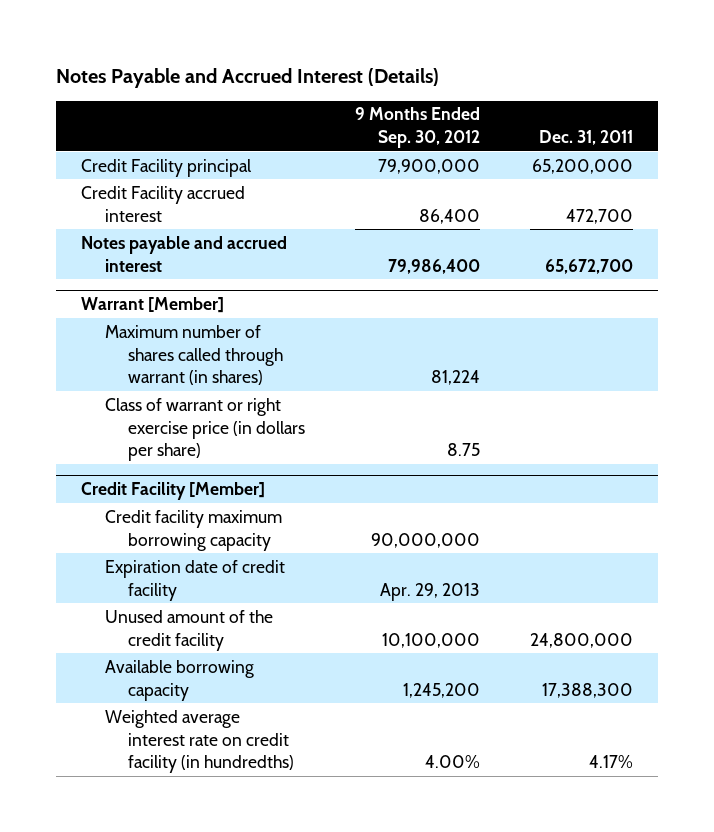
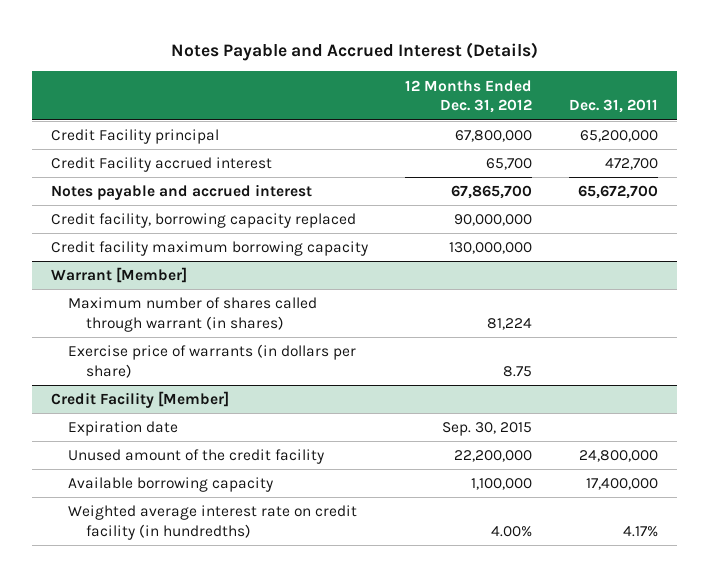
[355,107,481,149] 9 Months Ended Sep. 30, 2012 -> none
none -> [405,79,533,114] 12 Months Ended Dec. 31, 2012
none -> [50,213,356,229] Credit facility, borrowing capacity replaced
none -> [50,241,368,257] Credit facility maximum borrowing capacity
[104,397,306,462] Class of warrant or right exercise price (in dollars per share) -> [68,344,357,378] Exercise price of warrants (in dollars per share)
[104,509,282,551] Credit facility maximum borrowing capacity -> none
[104,559,285,601] Expiration date of credit facility -> [68,421,179,437] Expiration date
[542,682,634,698] 17,388,300 -> [586,478,659,491] 17,400,000

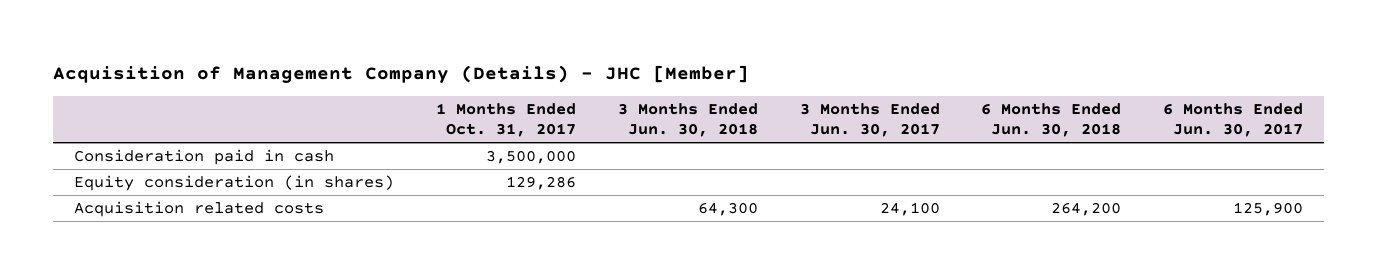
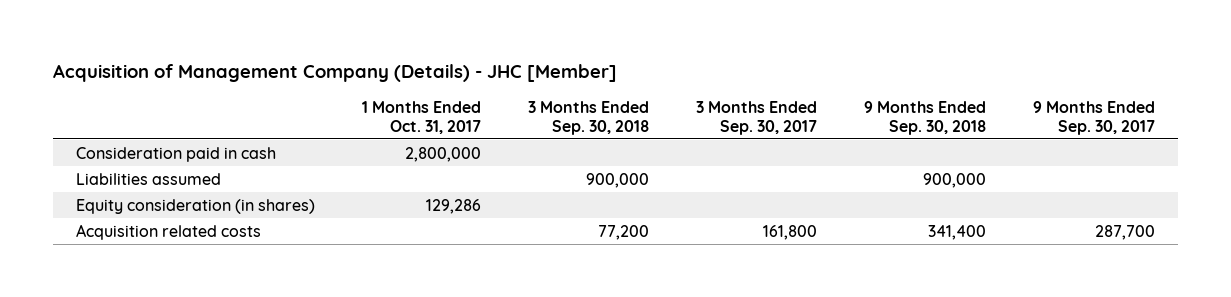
[617,102,758,138] 3 Months Ended Jun. 30, 2018 -> none
[799,102,940,138] 3 Months Ended Jun. 30, 2017 -> none
[981,102,1122,138] 6 Months Ended Jun. 30, 2018 -> none
[1163,102,1304,138] 6 Months Ended Jun. 30, 2017 -> none
none -> [528,100,650,135] 3 Months Ended Sep. 30, 2018
none -> [695,100,817,135] 3 Months Ended Sep. 30, 2017
none -> [863,100,986,135] 9 Months Ended Sep. 30, 2018
none -> [1032,100,1155,135] 9 Months Ended Sep. 30, 2017
[485,149,576,164] 3,500,000 -> [405,146,482,162] 2,800,000
none -> [76,172,222,185] Liabilities assumed

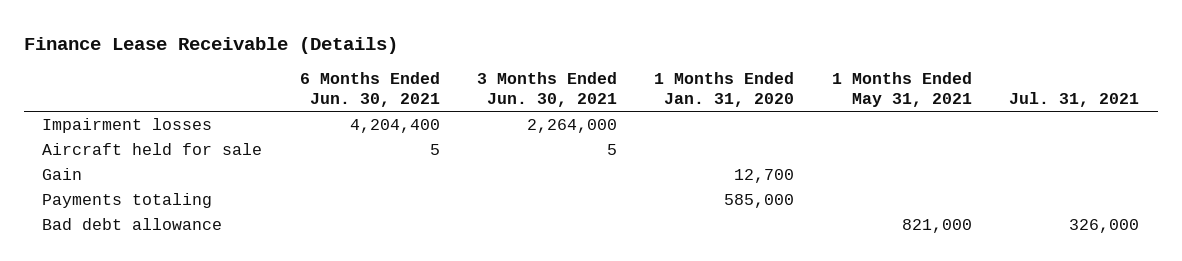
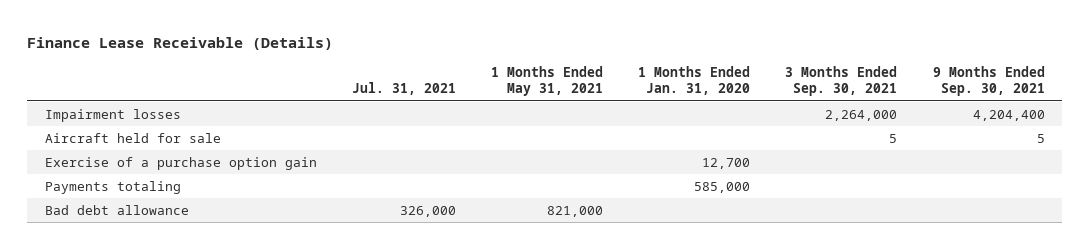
[299,72,440,108] 6 Months Ended Jun. 30, 2021 -> none
[477,72,618,108] 3 Months Ended Jun. 30, 2021 -> none
none -> [785,66,898,97] 3 Months Ended Sep. 30, 2021
none -> [932,66,1045,97] 9 Months Ended Sep. 30, 2021
[42,167,83,180] Gain -> [44,156,317,170] Exercise of a purchase option gain

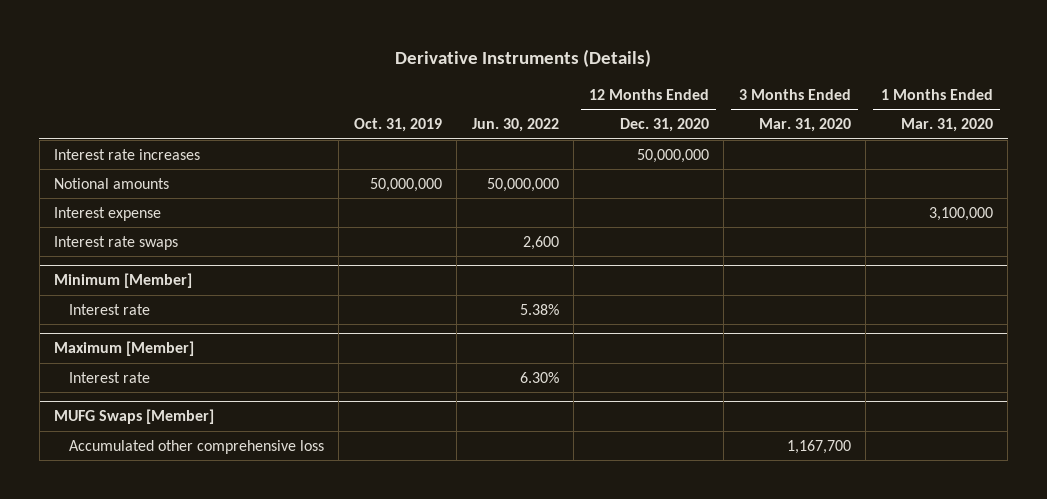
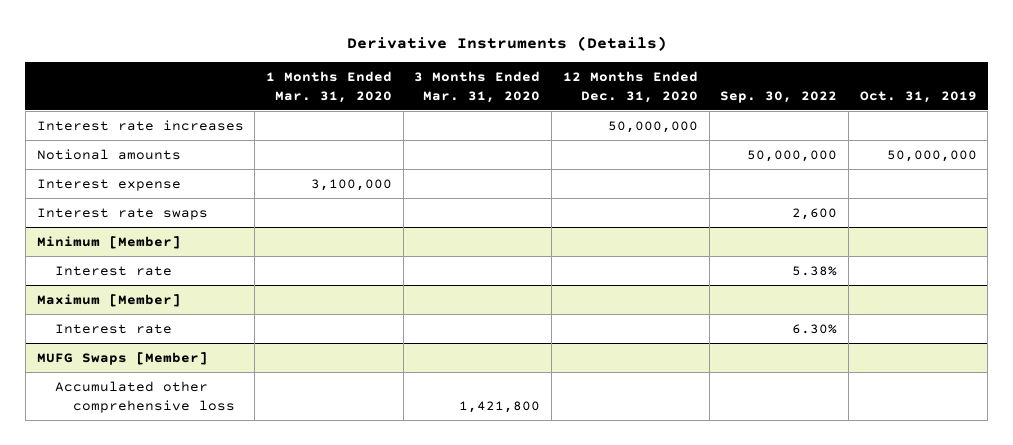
[471,118,559,133] Jun. 30, 2022 -> none
none -> [720,90,838,103] Sep. 30, 2022
[786,439,851,454] 1,167,700 -> [459,400,541,413] 1,421,800

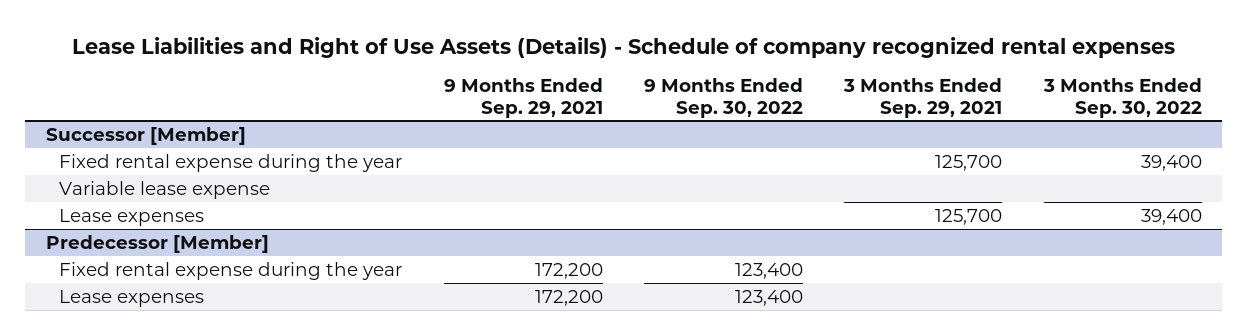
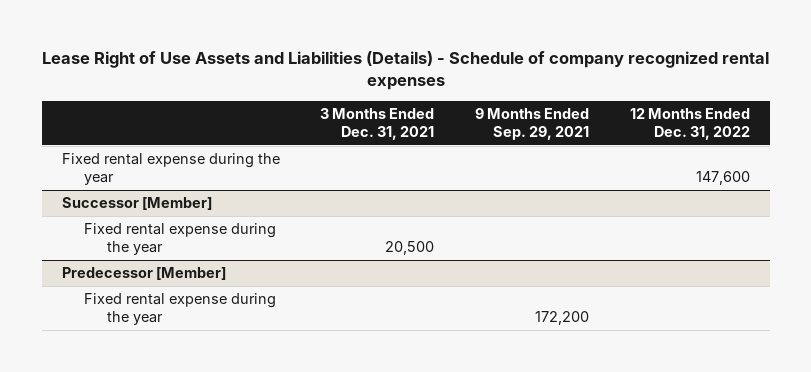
[71,36,1175,58] Lease Liabilities and Right of Use Assets (Details) - Schedule of company recognized rental expenses -> [41,50,769,91] Lease Right of Use Assets and Liabilities (Details) - Schedule of company recognized rental expenses
[644,78,804,118] 9 Months Ended Sep. 30, 2022 -> none
[843,78,1003,118] 3 Months Ended Sep. 29, 2021 -> none
[1042,78,1202,118] 3 Months Ended Sep. 30, 2022 -> none
none -> [320,107,435,140] 3 Months Ended Dec. 31, 2021
none -> [629,107,750,140] 12 Months Ended Dec. 31, 2022
none -> [61,153,280,186] Fixed rental expense during the year
[59,180,271,199] Variable lease expense -> none
[59,208,205,226] Lease expenses -> none
[59,289,205,307] Lease expenses -> none

